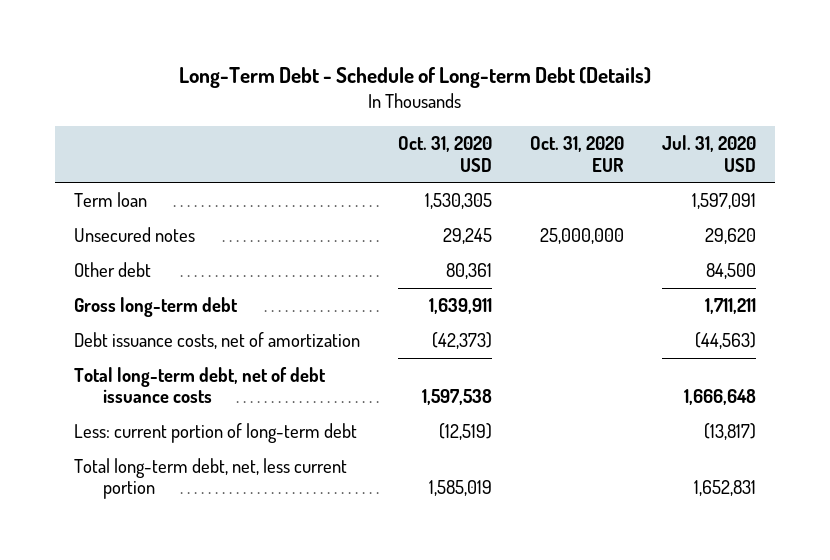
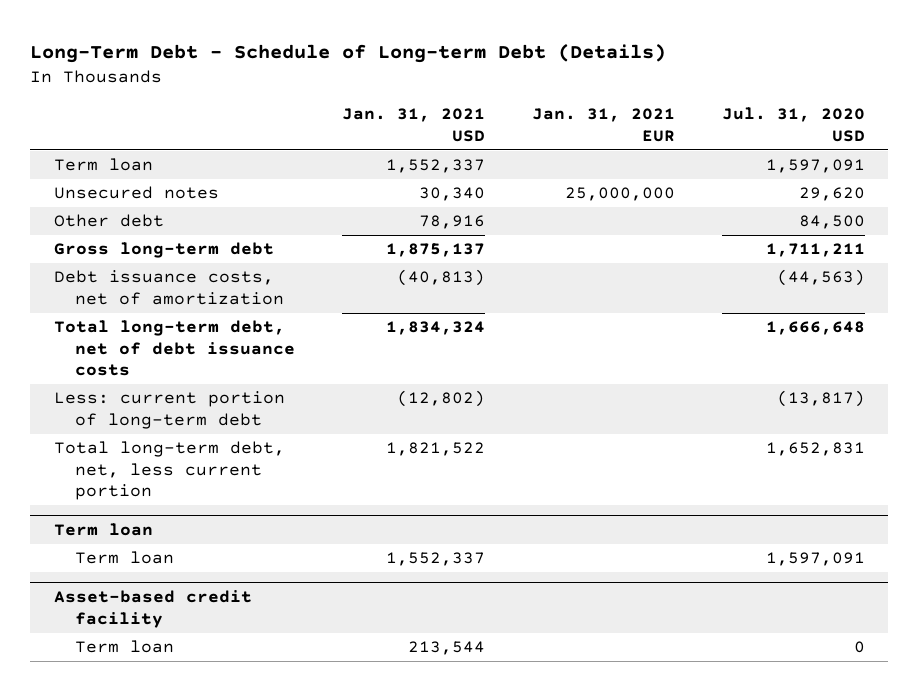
[398,136,493,172] Oct. 31, 2020 USD -> none
[530,136,625,172] Oct. 31, 2020 EUR -> none
none -> [341,108,485,142] Jan. 31, 2021 USD
none -> [531,108,675,142] Jan. 31, 2021 EUR
none -> [53,523,153,537] Term loan
none -> [74,551,174,565] Term loan
none -> [53,590,252,628] Asset-based credit facility
none -> [74,640,174,654] Term loan

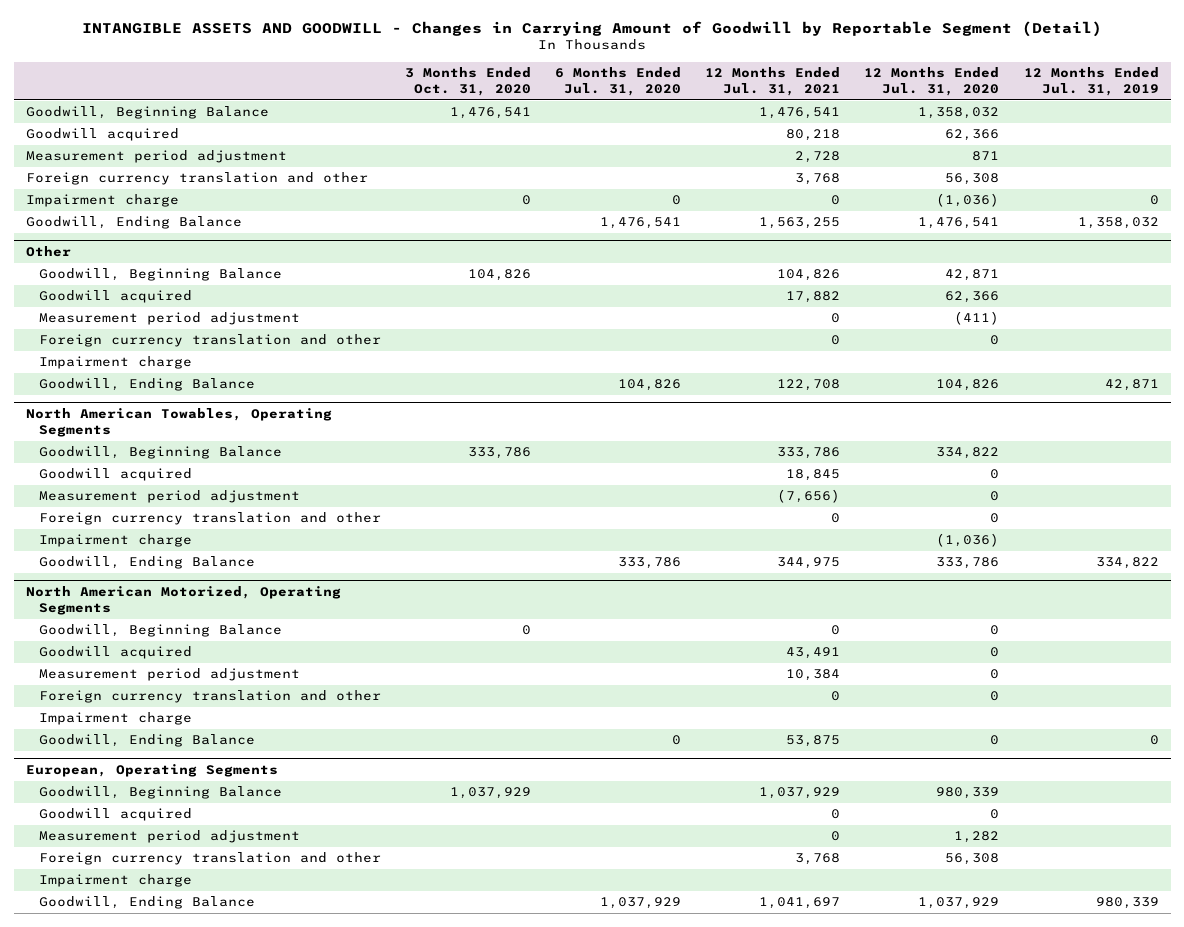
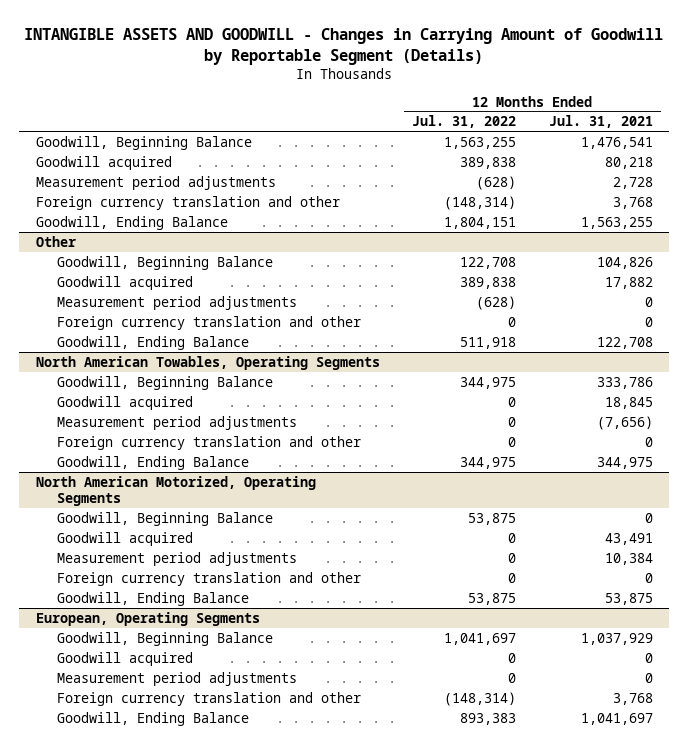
[82,20,1103,37] INTANGIBLE ASSETS AND GOODWILL - Changes in Carrying Amount of Goodwill by Reportable Segment (Detail) -> [24,28,664,65] INTANGIBLE ASSETS AND GOODWILL - Changes in Carrying Amount of Goodwill by Reportable Segment (Details)
[405,67,532,96] 3 Months Ended Oct. 31, 2020 -> none
[555,67,682,96] 6 Months Ended Jul. 31, 2020 -> none
[864,67,1000,96] 12 Months Ended Jul. 31, 2020 -> none
[1023,67,1159,96] 12 Months Ended Jul. 31, 2019 -> none
none -> [412,115,517,129] Jul. 31, 2022
[25,150,287,164] Measurement period adjustment -> [35,175,276,190] Measurement period adjustments
[25,194,179,208] Impairment charge -> none
[39,312,301,326] Measurement period adjustment -> [56,295,297,310] Measurement period adjustments
[39,356,193,370] Impairment charge -> none
[39,490,301,504] Measurement period adjustment -> [56,415,297,430] Measurement period adjustments
[39,534,193,548] Impairment charge -> none
[39,668,301,682] Measurement period adjustment -> [56,551,297,566] Measurement period adjustments
[39,712,193,726] Impairment charge -> none
[39,830,301,844] Measurement period adjustment -> [56,671,297,686] Measurement period adjustments
[39,874,193,888] Impairment charge -> none

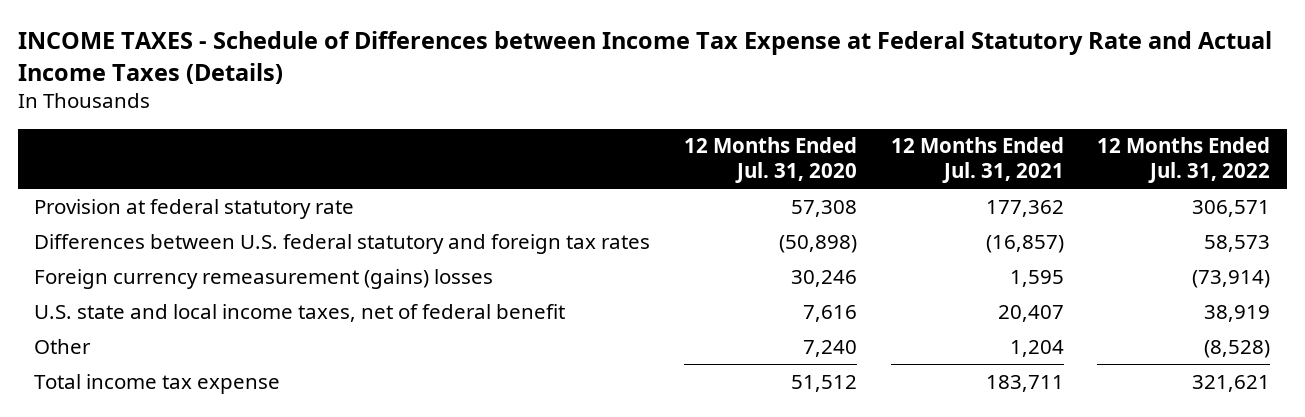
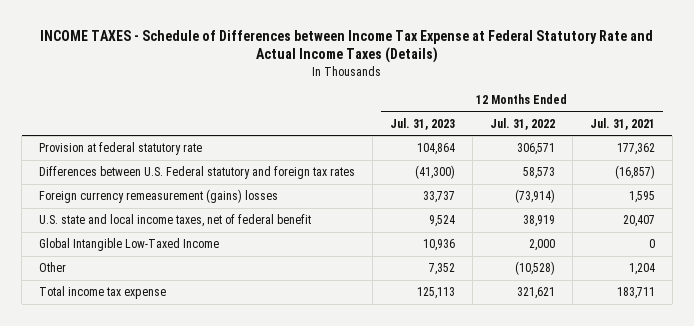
[684,137,858,184] 12 Months Ended Jul. 31, 2020 -> none
none -> [390,117,456,130] Jul. 31, 2023
[34,233,651,254] Differences between U.S. federal statutory and foreign tax rates -> [39,166,356,180] Differences between U.S. Federal statutory and foreign tax rates
none -> [39,238,220,252] Global Intangible Low-Taxed Income
[1204,339,1271,358] (8,528) -> [514,261,555,276] (10,528)

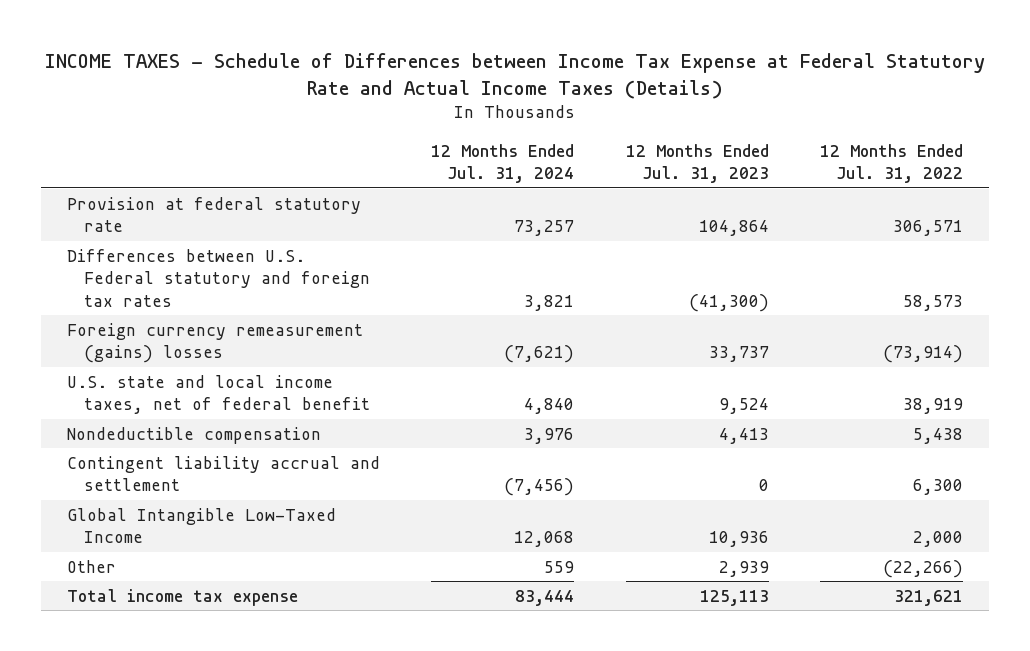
[589,117,655,130] Jul. 31, 2021 -> none
none -> [431,143,575,183] 12 Months Ended Jul. 31, 2024
none -> [66,426,321,444] Nondeductible compensation
none -> [66,455,380,492] Contingent liability accrual and settlement
[429,263,456,276] 7,352 -> [718,560,769,577] 2,939
[514,261,555,276] (10,528) -> [883,559,964,578] (22,266)

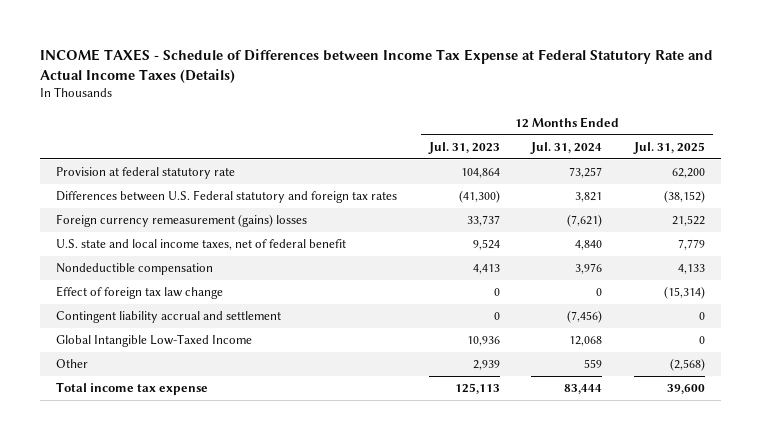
[820,143,964,183] 12 Months Ended Jul. 31, 2022 -> none
none -> [632,141,705,154] Jul. 31, 2025
none -> [56,286,224,300] Effect of foreign tax law change

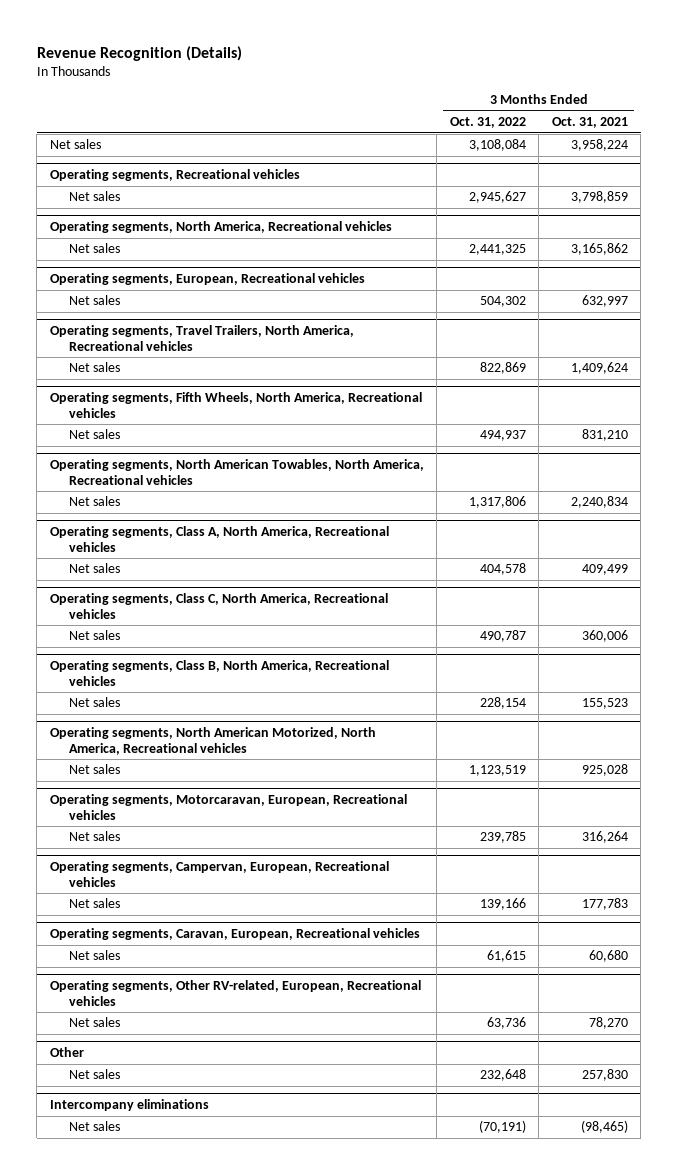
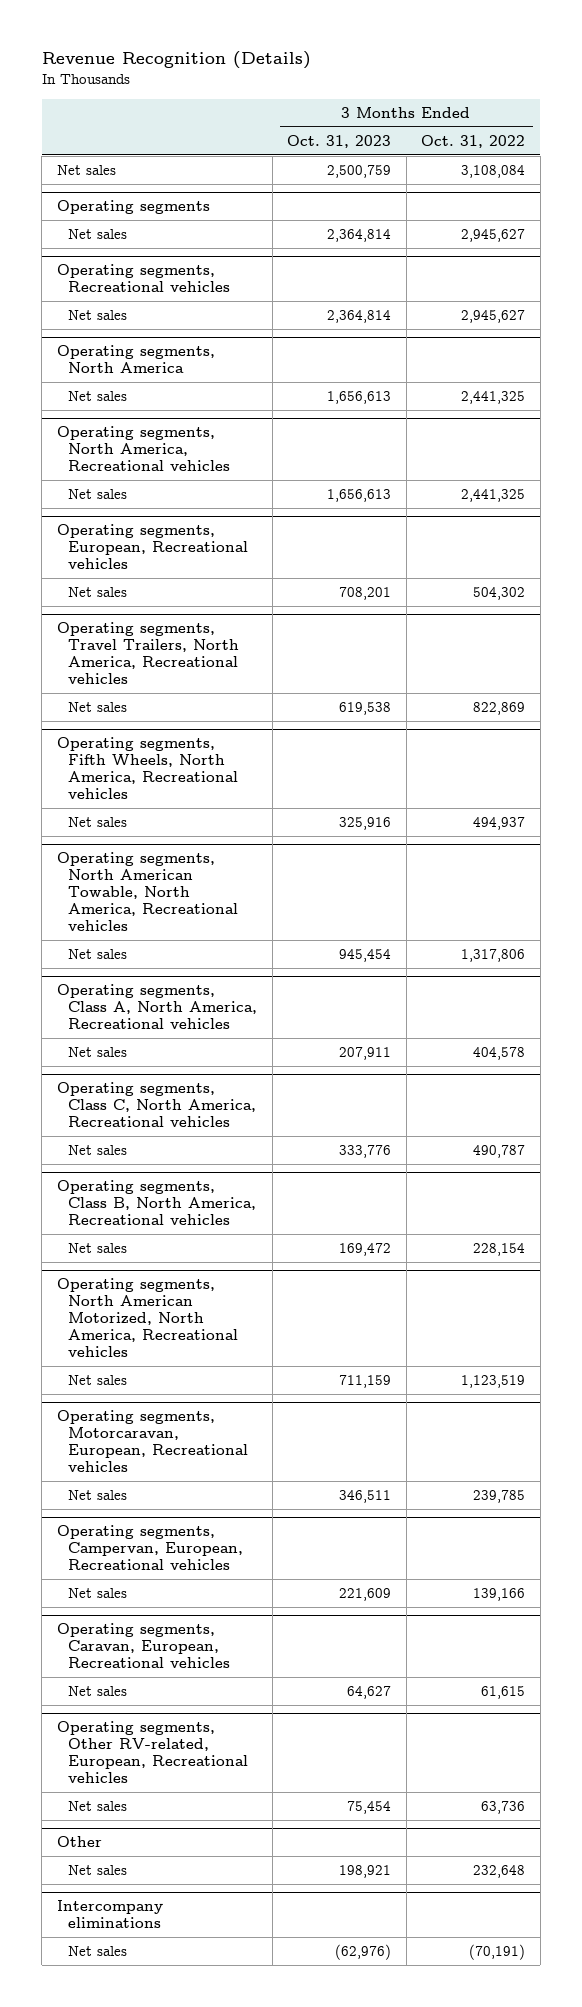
[551,117,628,129] Oct. 31, 2021 -> none
none -> [287,134,392,148] Oct. 31, 2023
none -> [56,200,210,215] Operating segments
none -> [67,229,127,240] Net sales
none -> [56,345,215,374] Operating segments, North America
none -> [67,391,127,402] Net sales
[49,459,424,485] Operating segments, North American Towables, North America, Recreational vehicles -> [56,852,238,931] Operating segments, North American Towable, North America, Recreational vehicles

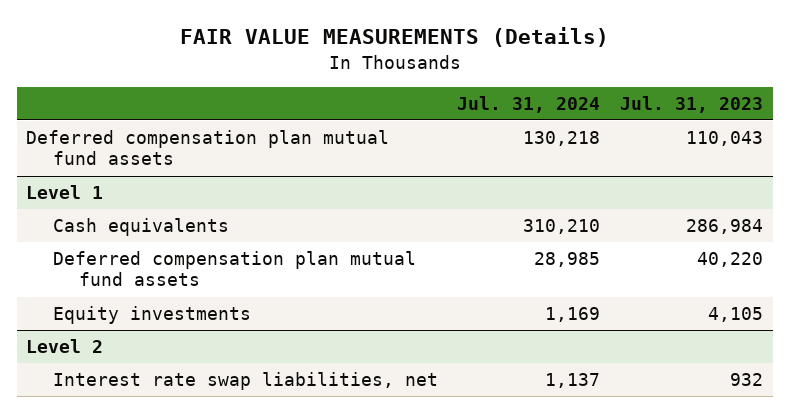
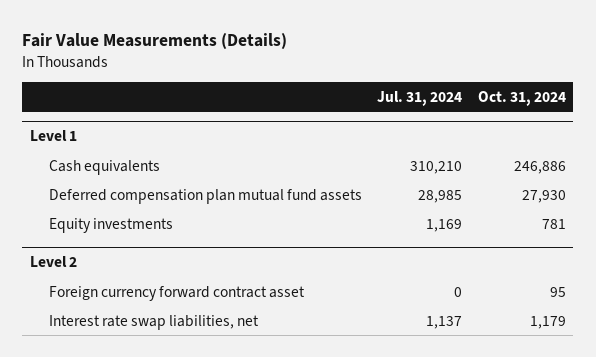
[179,27,609,48] FAIR VALUE MEASUREMENTS (Details) -> [22,33,288,50] Fair Value Measurements (Details)
[619,95,763,113] Jul. 31, 2023 -> none
none -> [477,90,566,106] Oct. 31, 2024
[26,130,390,166] Deferred compensation plan mutual fund assets -> none
none -> [48,285,305,301] Foreign currency forward contract asset

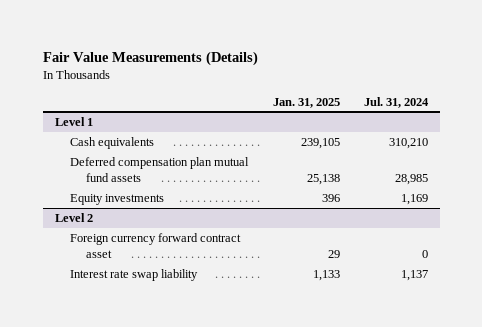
[477,90,566,106] Oct. 31, 2024 -> none
none -> [272,97,340,108] Jan. 31, 2025
[48,314,259,330] Interest rate swap liabilities, net -> [70,269,199,282] Interest rate swap liability

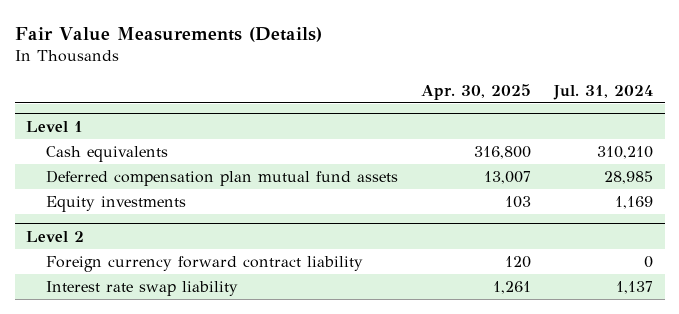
[272,97,340,108] Jan. 31, 2025 -> none
none -> [421,83,532,100] Apr. 30, 2025
[70,233,242,258] Foreign currency forward contract asset -> [46,256,364,273] Foreign currency forward contract liability

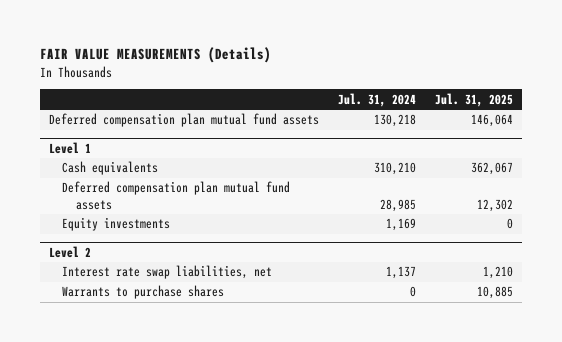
[14,26,322,42] Fair Value Measurements (Details) -> [39,47,271,64] FAIR VALUE MEASUREMENTS (Details)
[421,83,532,100] Apr. 30, 2025 -> none
none -> [435,92,514,107] Jul. 31, 2025
none -> [49,113,320,128] Deferred compensation plan mutual fund assets
[46,256,364,273] Foreign currency forward contract liability -> none
[46,281,239,297] Interest rate swap liability -> [62,265,273,280] Interest rate swap liabilities, net
none -> [62,285,225,300] Warrants to purchase shares

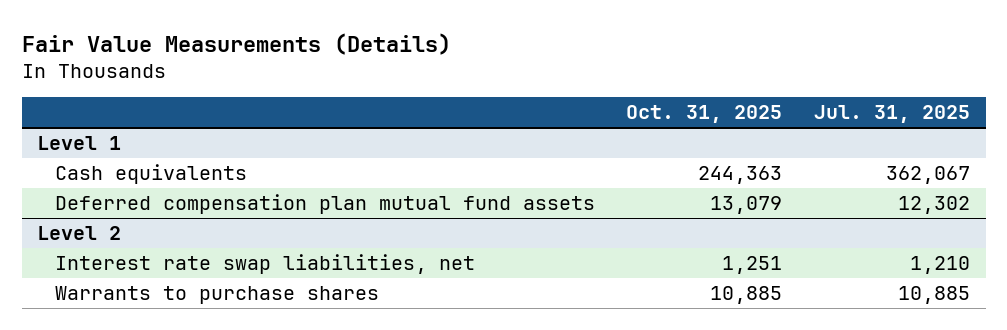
[39,47,271,64] FAIR VALUE MEASUREMENTS (Details) -> [21,32,451,55] Fair Value Measurements (Details)
[338,92,417,107] Jul. 31, 2024 -> none
none -> [626,105,783,124] Oct. 31, 2025
[49,113,320,128] Deferred compensation plan mutual fund assets -> none
[62,217,171,232] Equity investments -> none

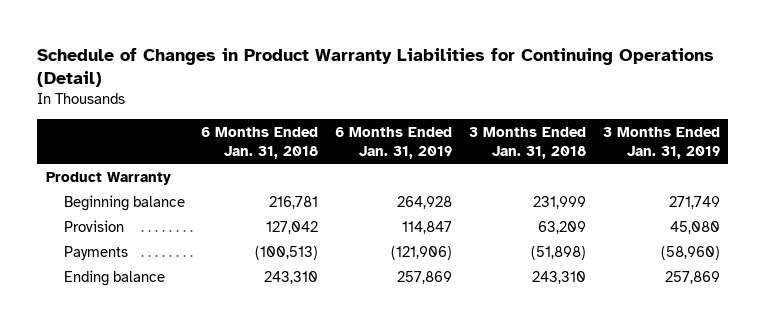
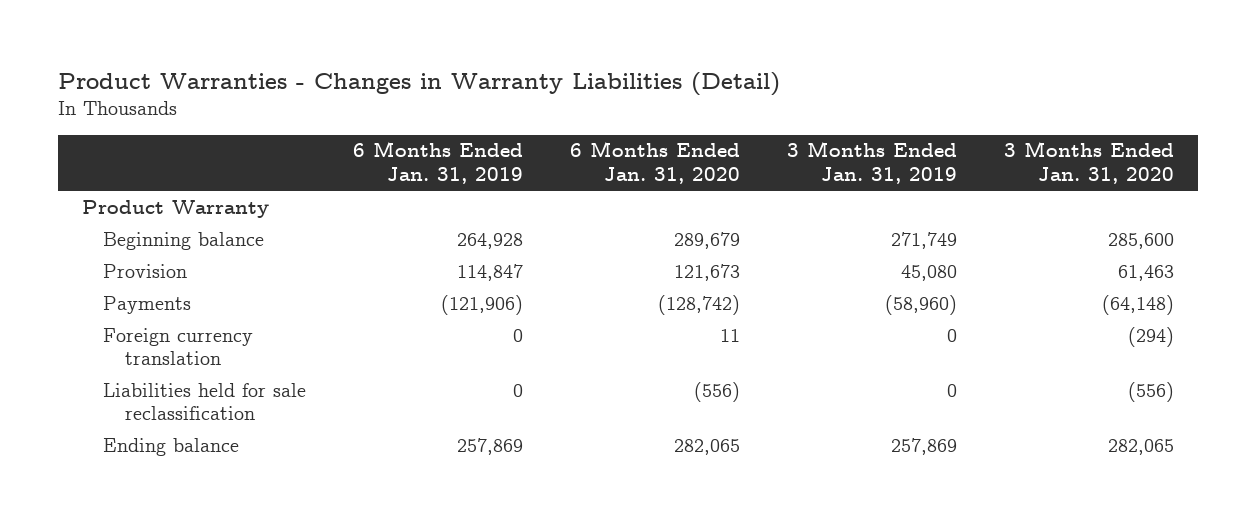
[37,47,715,88] Schedule of Changes in Product Warranty Liabilities for Continuing Operations (Detail) -> [58,71,781,96] Product Warranties - Changes in Warranty Liabilities (Detail)
[201,127,319,159] 6 Months Ended Jan. 31, 2018 -> none
[469,127,587,159] 3 Months Ended Jan. 31, 2018 -> none
none -> [570,141,741,185] 6 Months Ended Jan. 31, 2020
none -> [1004,141,1175,185] 3 Months Ended Jan. 31, 2020
none -> [103,327,254,366] Foreign currency translation
none -> [103,382,307,421] Liabilities held for sale reclassification

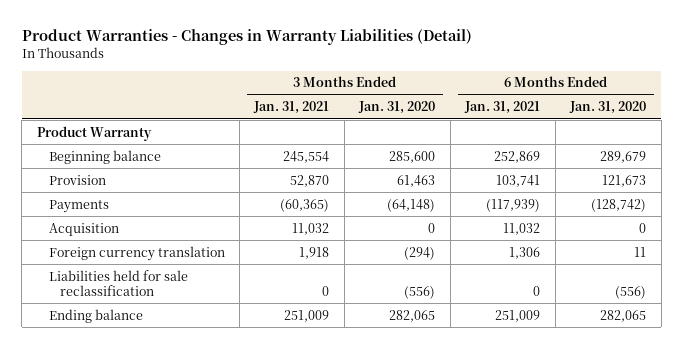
[353,141,524,185] 6 Months Ended Jan. 31, 2019 -> none
[787,141,958,185] 3 Months Ended Jan. 31, 2019 -> none
none -> [253,101,330,115] Jan. 31, 2021
none -> [464,101,541,115] Jan. 31, 2021
none -> [48,222,119,236] Acquisition

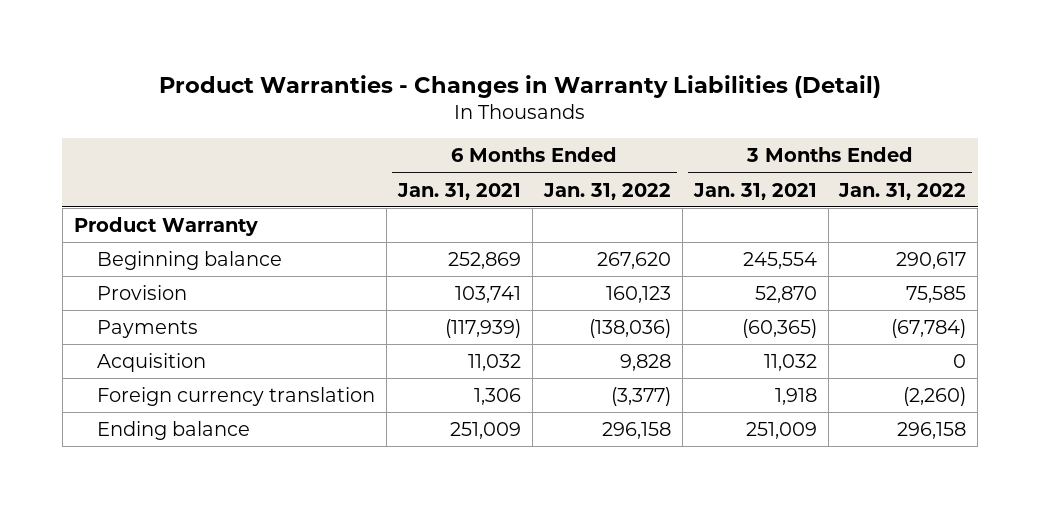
[358,101,436,115] Jan. 31, 2020 -> none
[569,101,647,115] Jan. 31, 2020 -> none
none -> [542,182,671,200] Jan. 31, 2022
none -> [838,182,967,200] Jan. 31, 2022
[48,269,188,296] Liabilities held for sale reclassification -> none

